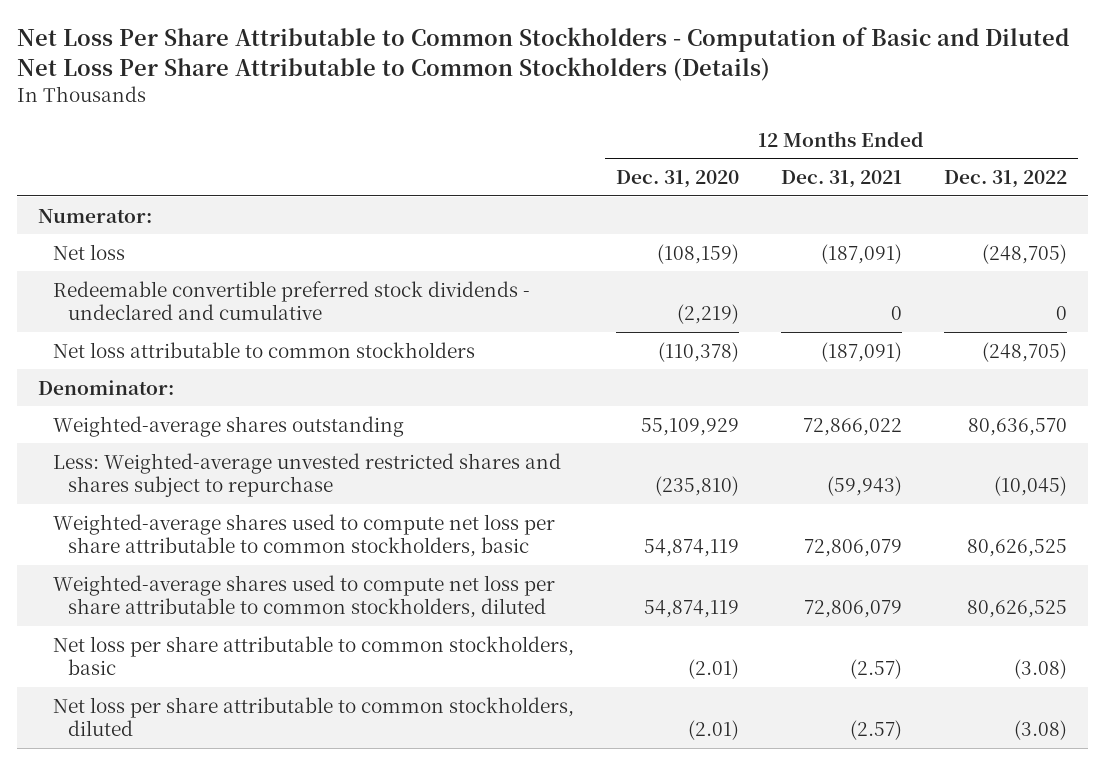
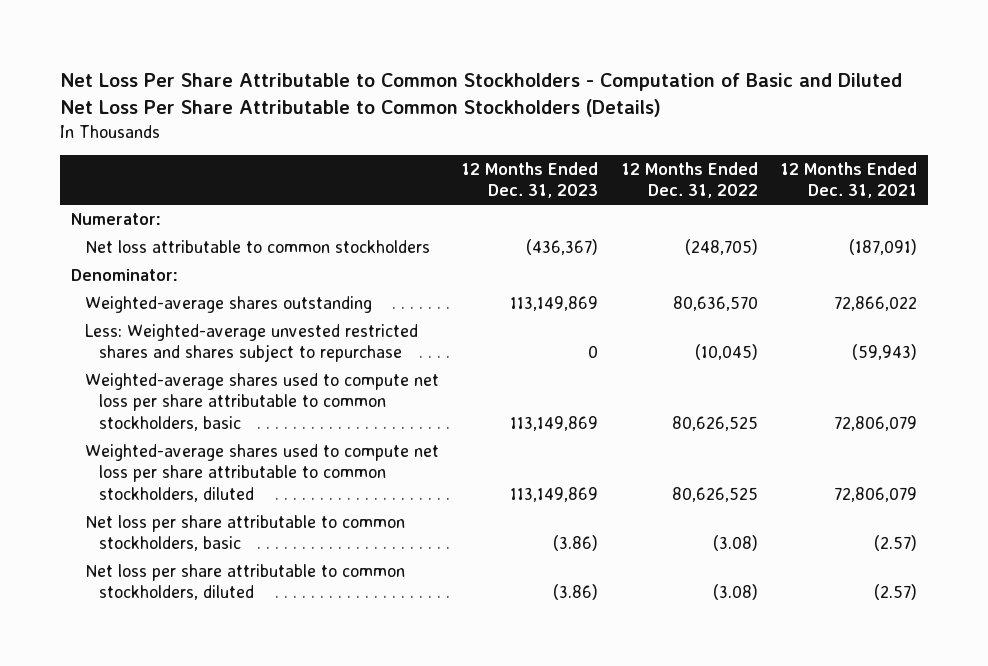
[615,169,739,188] Dec. 31, 2020 -> none
none -> [461,161,599,199] 12 Months Ended Dec. 31, 2023
[52,243,125,260] Net loss -> none
[52,280,530,321] Redeemable convertible preferred stock dividends - undeclared and cumulative -> none

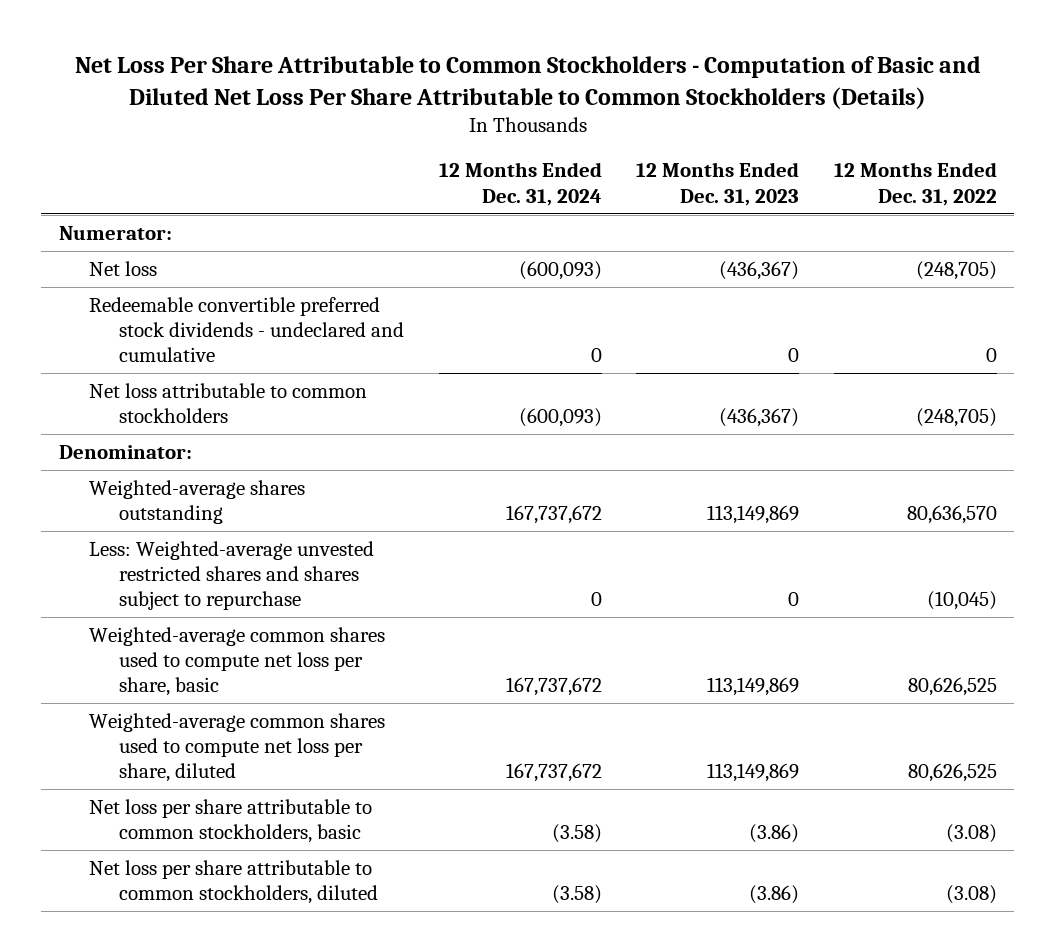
[780,161,918,199] 12 Months Ended Dec. 31, 2021 -> none
none -> [438,162,602,206] 12 Months Ended Dec. 31, 2024
none -> [89,260,158,276] Net loss
none -> [89,296,405,363] Redeemable convertible preferred stock dividends - undeclared and cumulative
[84,372,439,431] Weighted-average shares used to compute net loss per share attributable to common stockholders, basic -> [89,626,386,697] Weighted-average common shares used to compute net loss per share, basic
[84,443,439,502] Weighted-average shares used to compute net loss per share attributable to common stockholders, diluted -> [89,712,386,783] Weighted-average common shares used to compute net loss per share, diluted

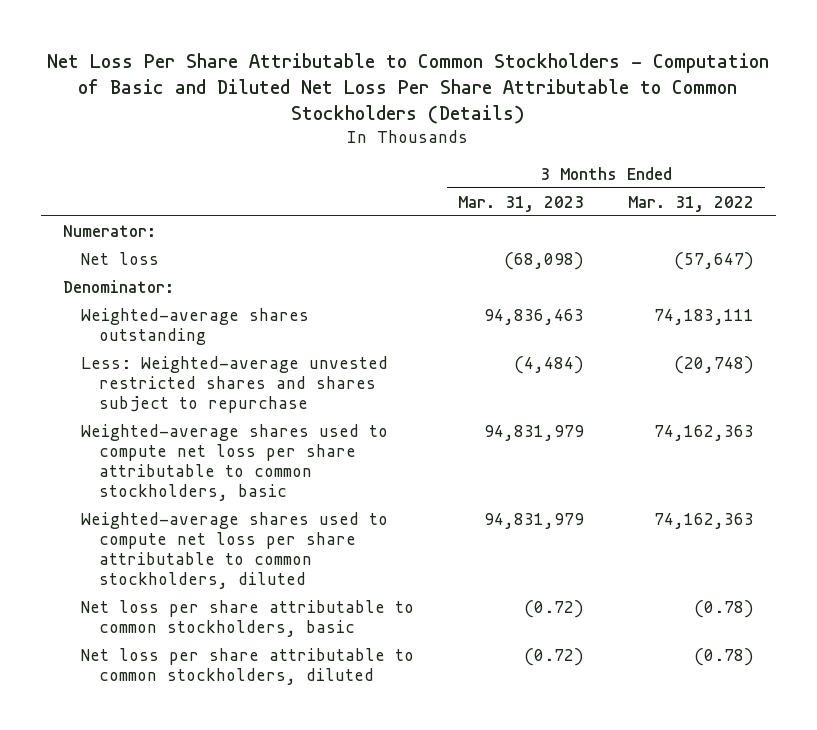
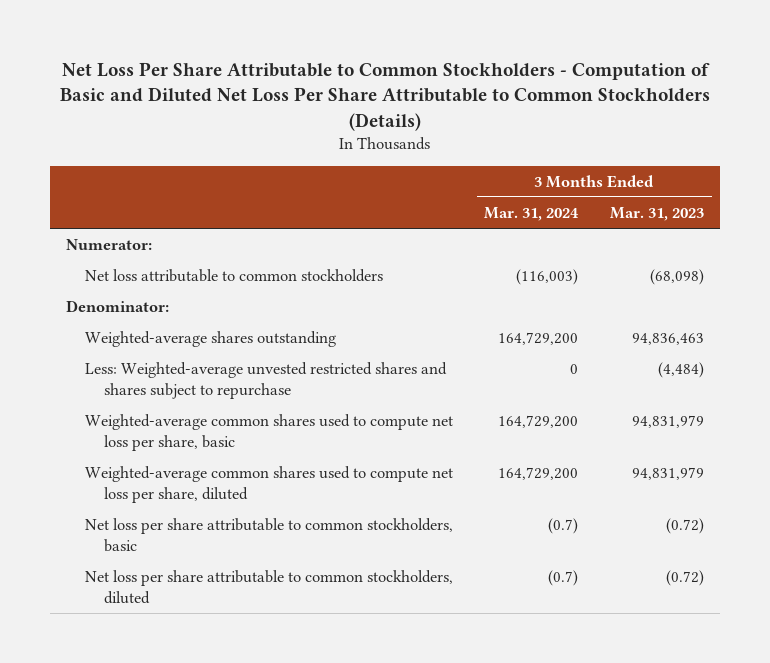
[627,195,754,212] Mar. 31, 2022 -> none
none -> [484,206,580,221] Mar. 31, 2024
[81,251,160,265] Net loss -> [84,268,383,282] Net loss attributable to common stockholders
[81,423,389,501] Weighted-average shares used to compute net loss per share attributable to common stockholders, basic -> [84,413,453,451] Weighted-average common shares used to compute net loss per share, basic
[81,511,389,589] Weighted-average shares used to compute net loss per share attributable to common stockholders, diluted -> [84,465,453,503] Weighted-average common shares used to compute net loss per share, diluted

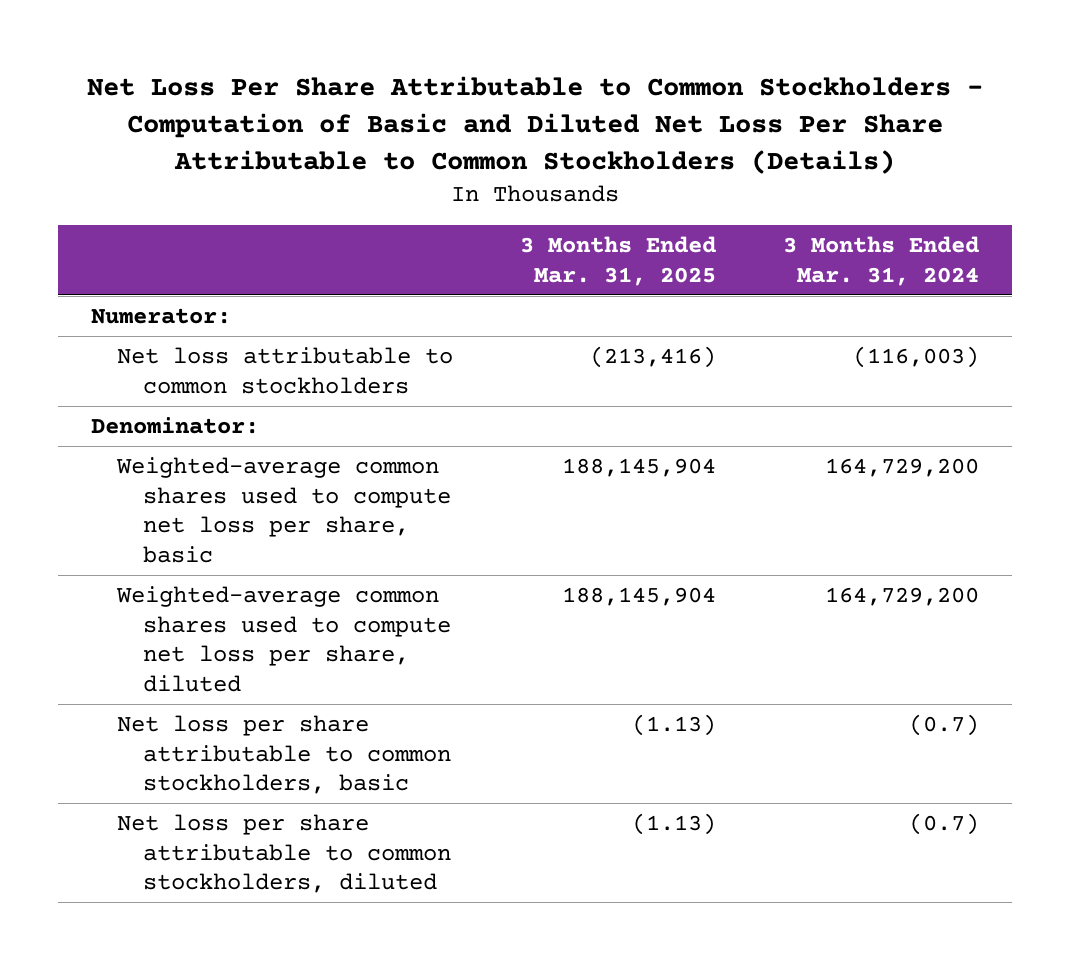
[610,206,705,221] Mar. 31, 2023 -> none
none -> [519,235,716,286] 3 Months Ended Mar. 31, 2025
[84,330,336,347] Weighted-average shares outstanding -> none
[84,361,447,399] Less: Weighted-average unvested restricted shares and shares subject to repurchase -> none

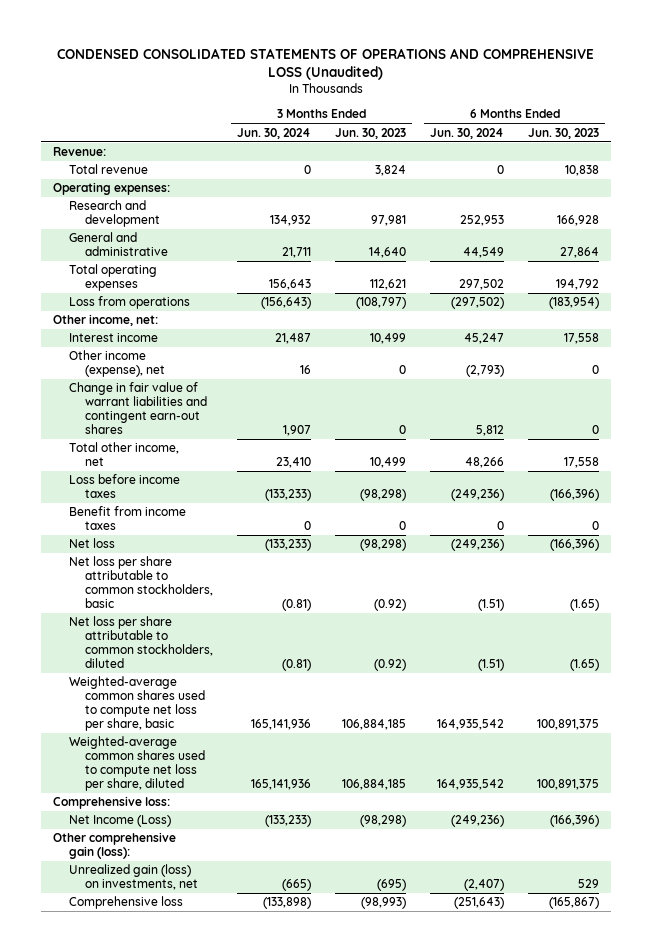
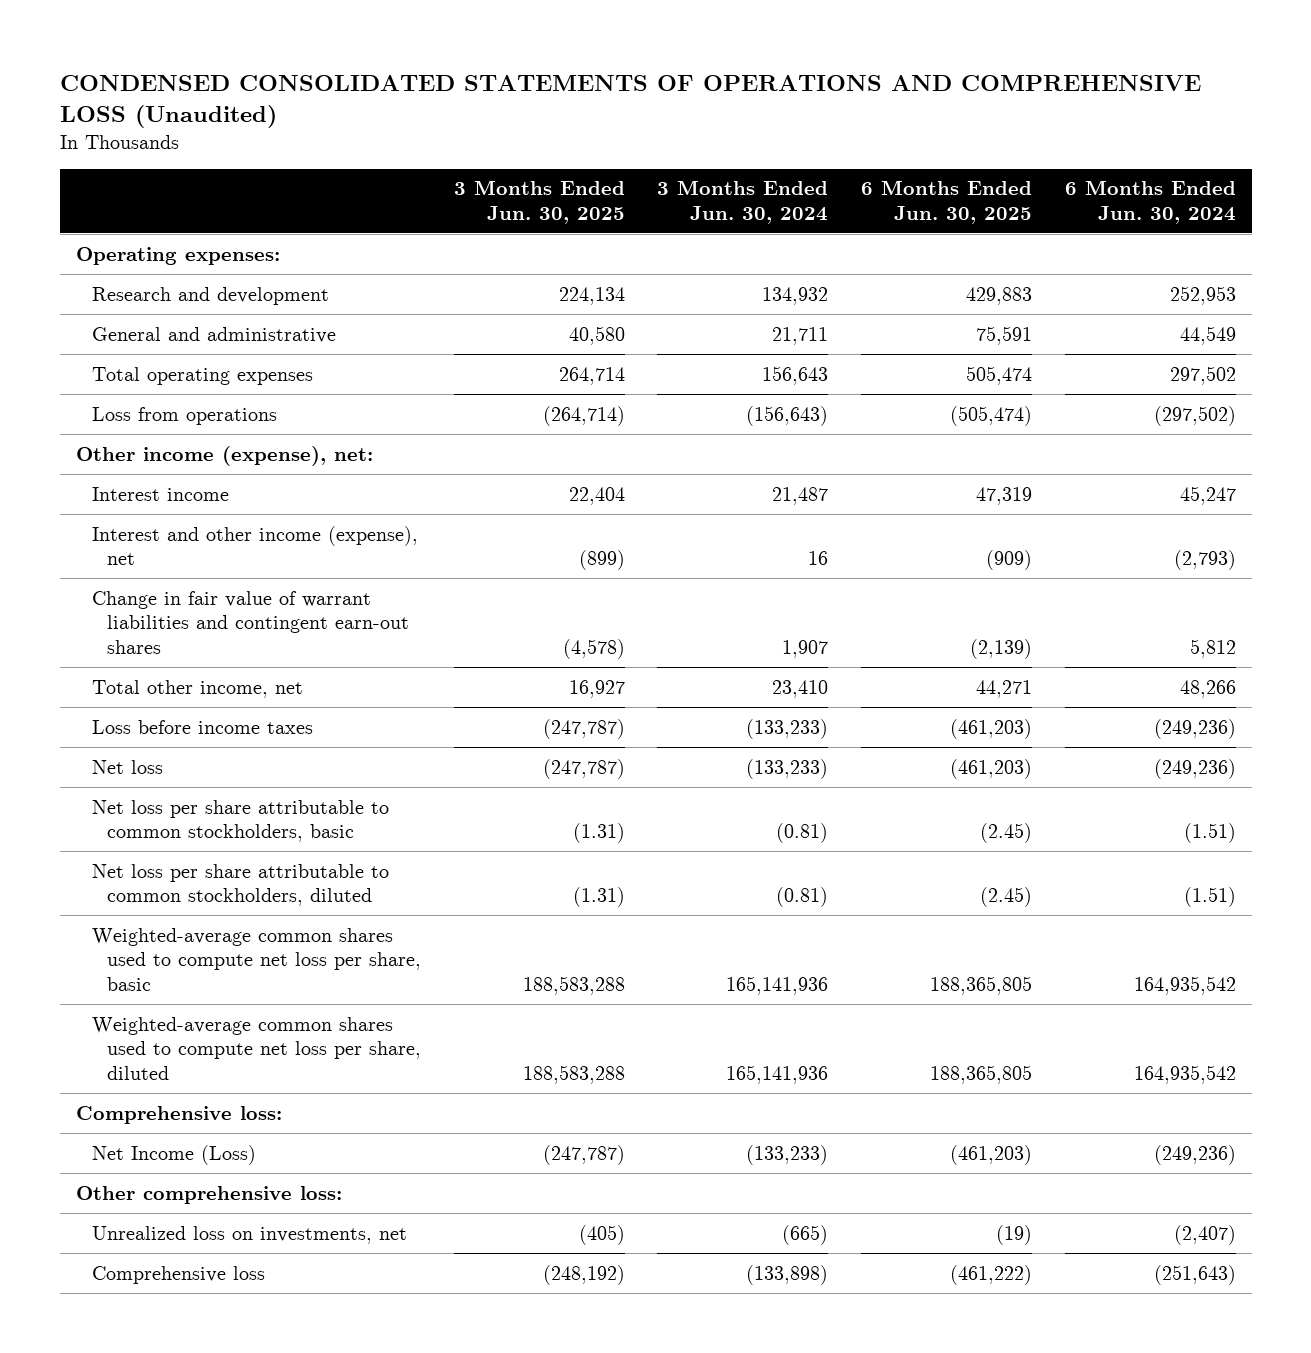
[335,127,407,139] Jun. 30, 2023 -> none
[528,127,600,139] Jun. 30, 2023 -> none
none -> [453,180,625,224] 3 Months Ended Jun. 30, 2025
none -> [860,180,1032,224] 6 Months Ended Jun. 30, 2025
[52,147,106,157] Revenue: -> none
[68,164,148,175] Total revenue -> none
[52,314,158,327] Other income, net: -> [75,445,373,466] Other income (expense), net:
[68,350,166,378] Other income (expense), net -> [91,525,418,566] Interest and other income (expense), net
[68,506,186,531] Benefit from income taxes -> none
[52,832,176,860] Other comprehensive gain (loss): -> [75,1185,342,1204] Other comprehensive loss:
[68,864,199,891] Unrealized gain (loss) on investments, net -> [91,1225,407,1244] Unrealized loss on investments, net

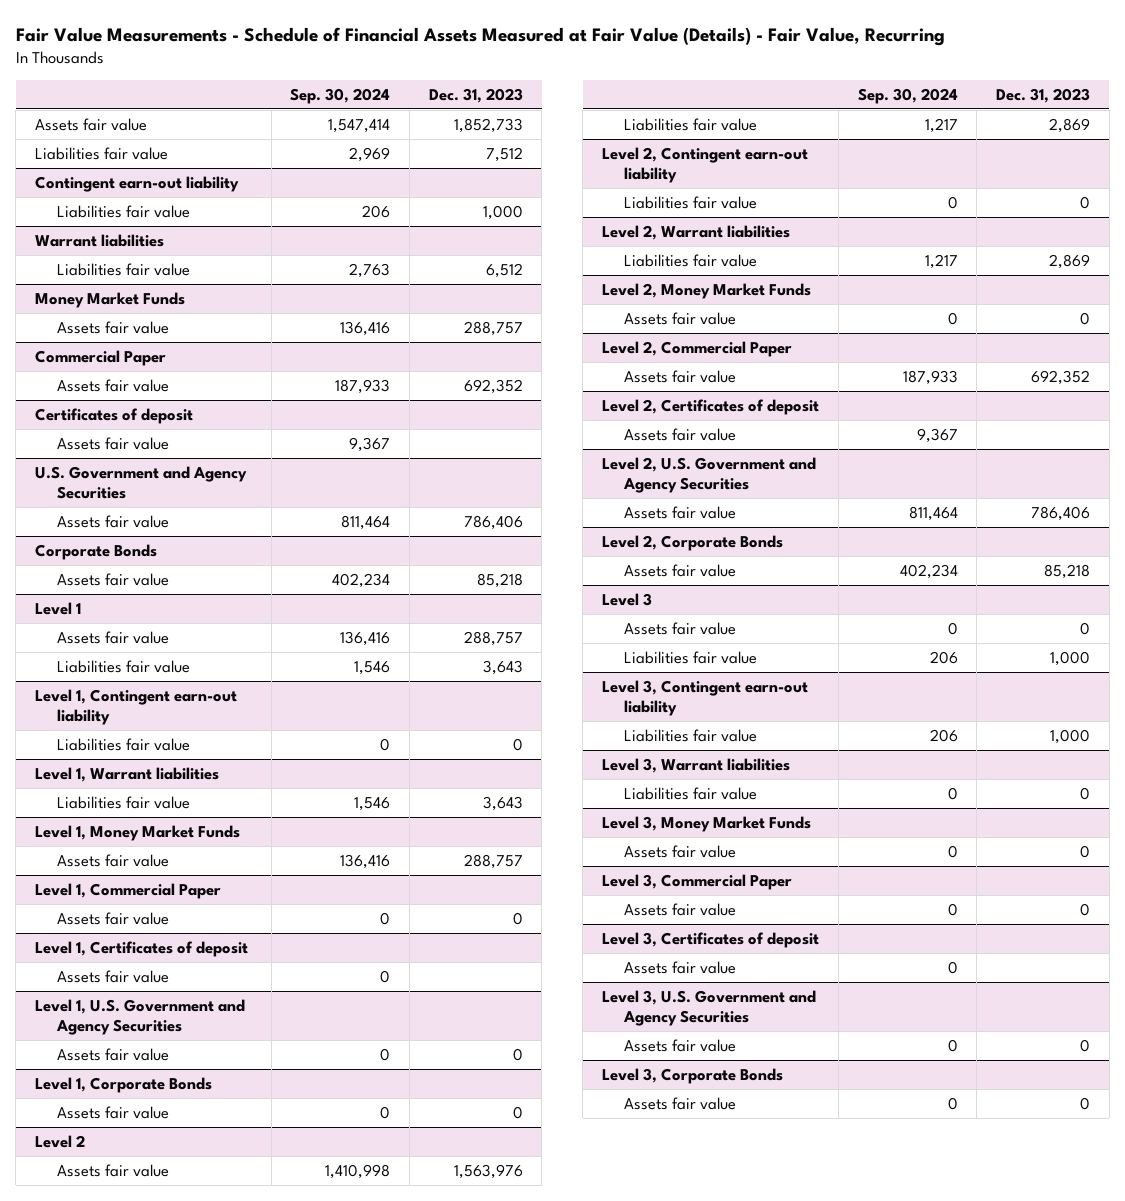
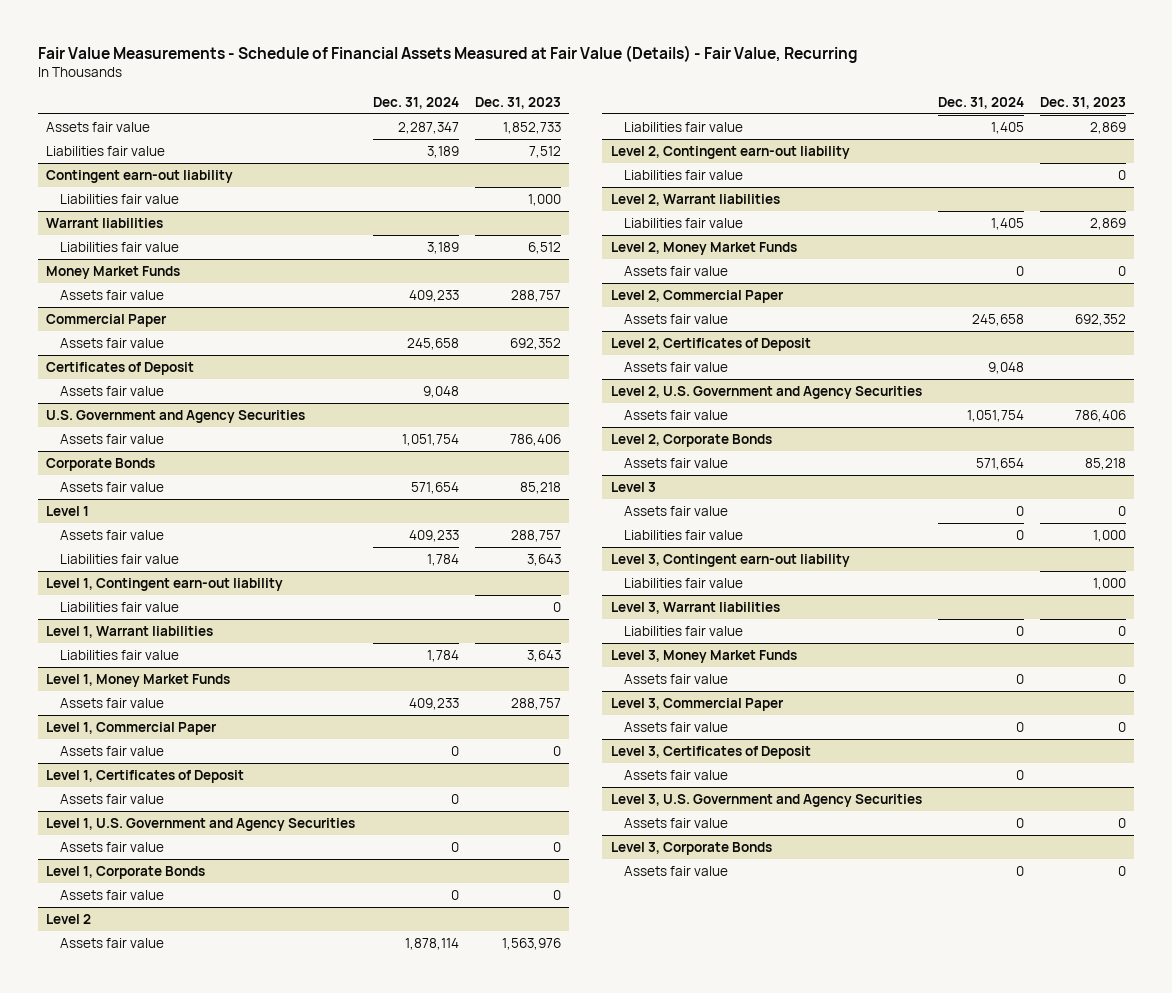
[290,87,391,104] Sep. 30, 2024 -> none
none -> [373,96,460,109] Dec. 31, 2024
[34,407,193,424] Certificates of deposit -> [46,361,195,375] Certificates of Deposit
[34,940,248,957] Level 1, Certificates of deposit -> [46,769,245,783] Level 1, Certificates of Deposit
[602,398,820,415] Level 2, Certificates of deposit -> [610,337,811,351] Level 2, Certificates of Deposit
[602,931,820,948] Level 3, Certificates of deposit -> [610,745,811,759] Level 3, Certificates of Deposit

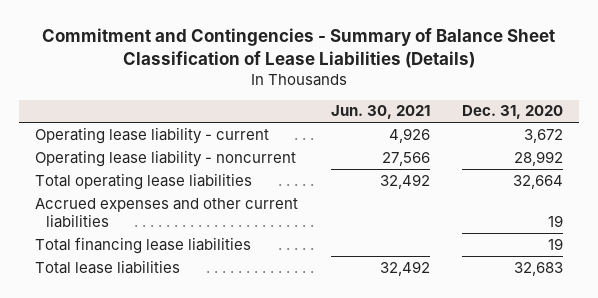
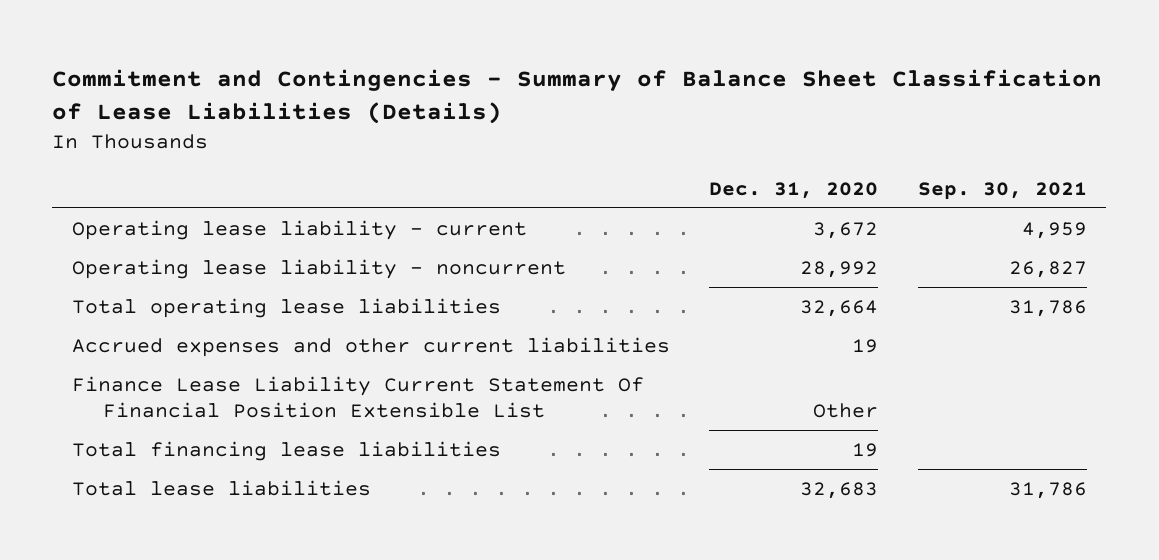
[330,105,430,120] Jun. 30, 2021 -> none
none -> [917,181,1087,200] Sep. 30, 2021
none -> [72,375,645,419] Finance Lease Liability Current Statement Of Financial Position Extensible List

